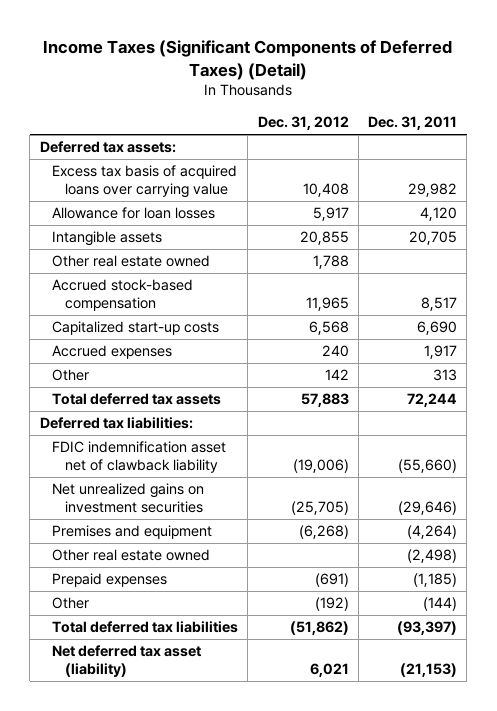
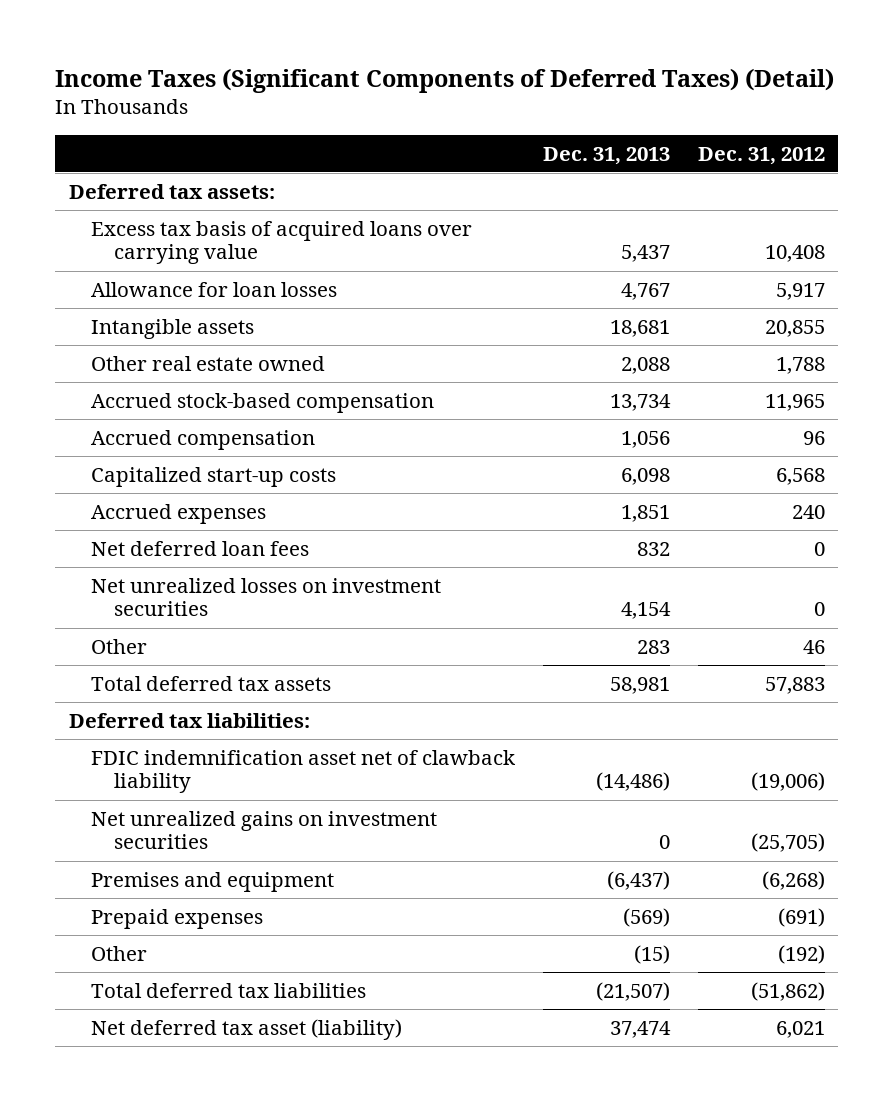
[368,116,458,131] Dec. 31, 2011 -> none
none -> [543,146,671,165] Dec. 31, 2013
none -> [91,429,316,450] Accrued compensation
none -> [91,540,310,556] Net deferred loan fees
none -> [91,577,442,617] Net unrealized losses on investment securities
[324,369,349,381] 142 -> [802,639,825,654] 46
[52,549,211,562] Other real estate owned -> none

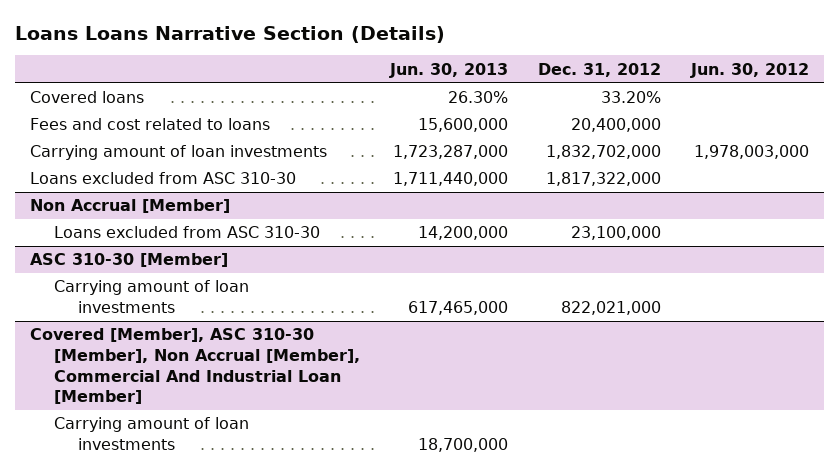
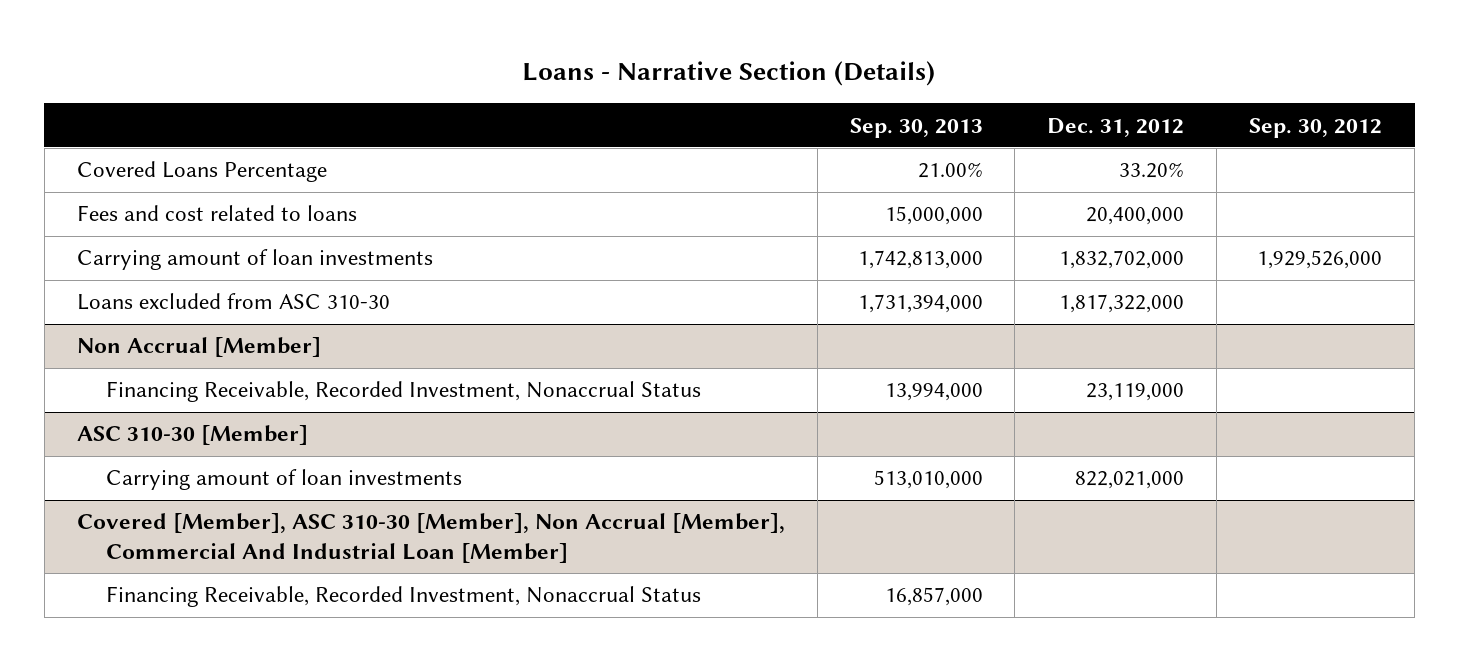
[14,25,445,43] Loans Loans Narrative Section (Details) -> [522,61,936,87] Loans - Narrative Section (Details)
[389,62,509,78] Jun. 30, 2013 -> none
[690,62,810,78] Jun. 30, 2012 -> none
none -> [849,117,983,138] Sep. 30, 2013
none -> [1249,117,1383,138] Sep. 30, 2012
[29,91,144,104] Covered loans -> [76,161,327,183] Covered Loans Percentage
[54,226,321,239] Loans excluded from ASC 310-30 -> none
none -> [106,381,702,403] Financing Receivable, Recorded Investment, Nonaccrual Status
[54,417,250,450] Carrying amount of loan investments -> none
none -> [106,586,702,608] Financing Receivable, Recorded Investment, Nonaccrual Status

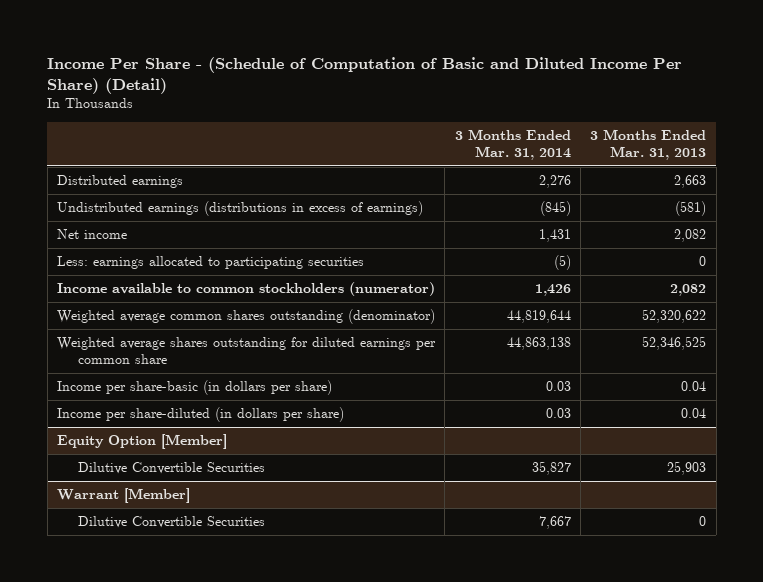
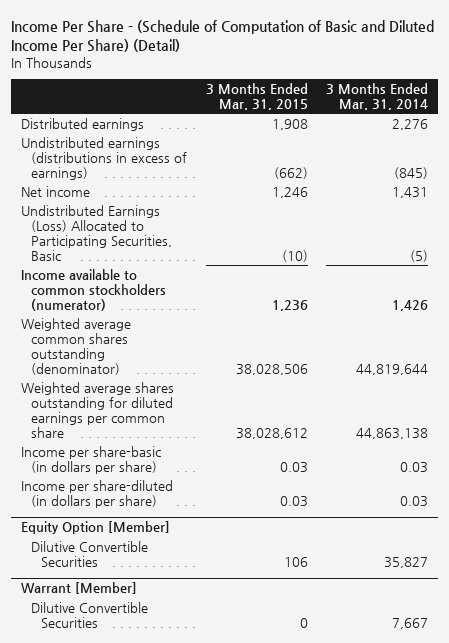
[590,129,707,160] 3 Months Ended Mar. 31, 2013 -> none
none -> [205,82,308,110] 3 Months Ended Mar. 31, 2015
[57,256,365,270] Less: earnings allocated to participating securities -> [20,204,172,262] Undistributed Earnings (Loss) Allocated to Participating Securities, Basic

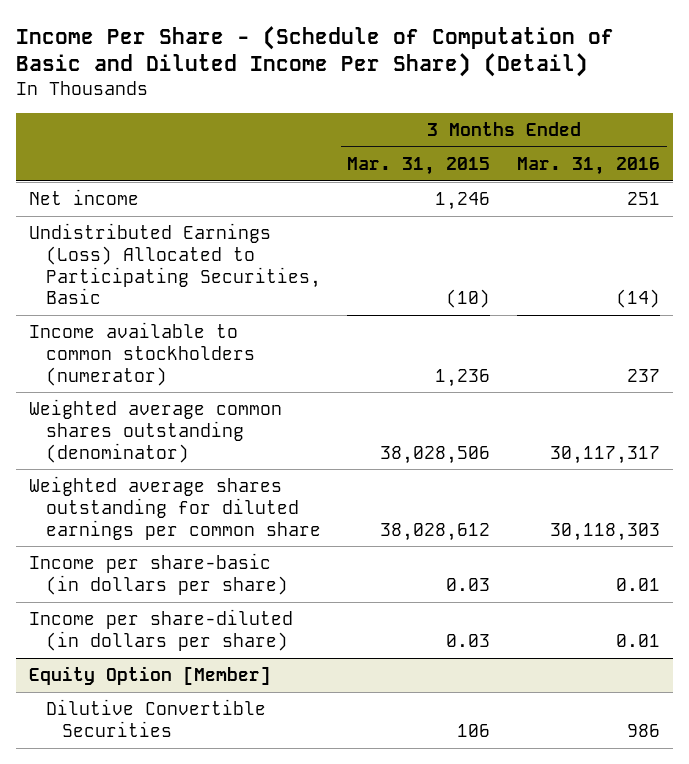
[326,82,429,110] 3 Months Ended Mar. 31, 2014 -> none
none -> [516,157,660,176] Mar. 31, 2016
[20,117,144,131] Distributed earnings -> none
[20,136,187,180] Undistributed earnings (distributions in excess of earnings) -> none
[20,582,137,595] Warrant [Member] -> none
[30,601,148,628] Dilutive Convertible Securities -> none

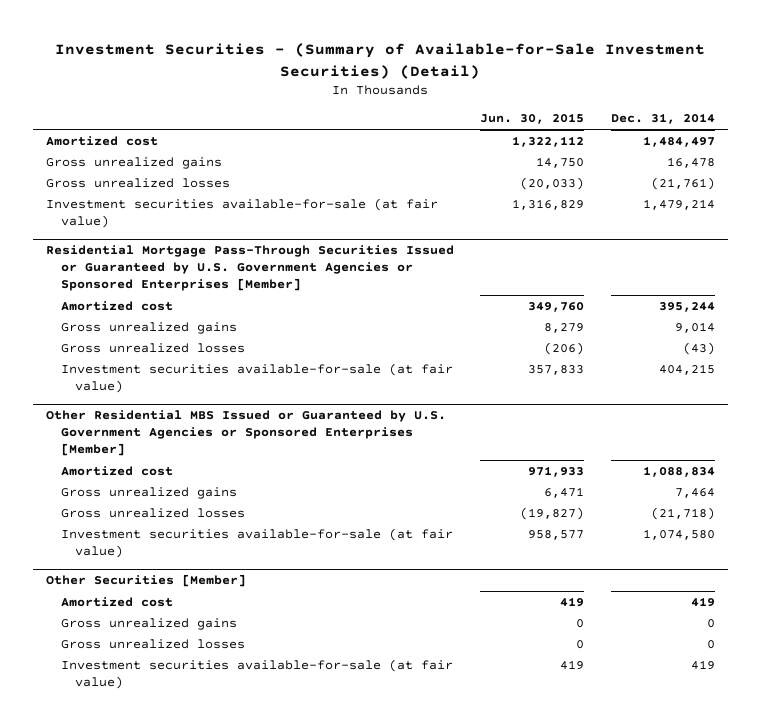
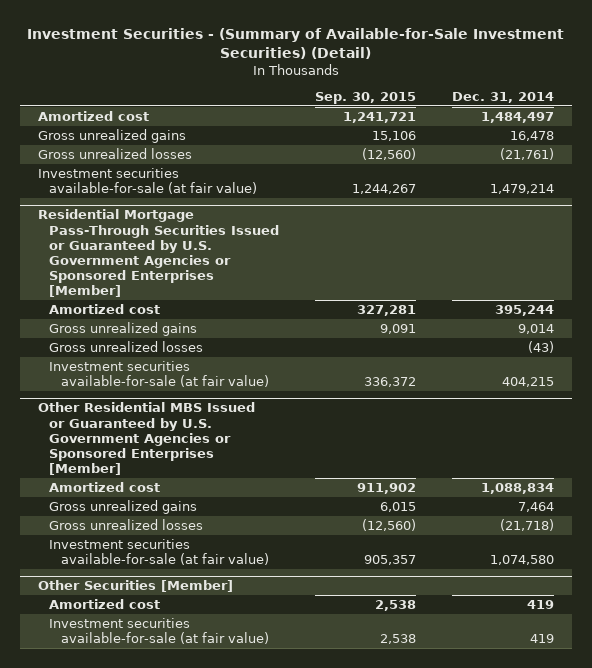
[480,113,585,125] Jun. 30, 2015 -> none
none -> [315,91,417,104] Sep. 30, 2015
[60,617,237,630] Gross unrealized gains -> none
[60,638,245,649] Gross unrealized losses -> none

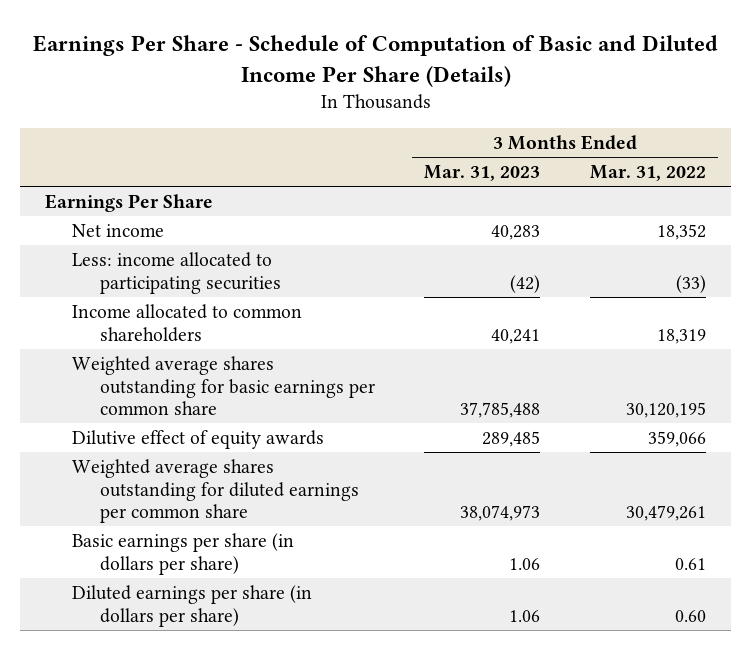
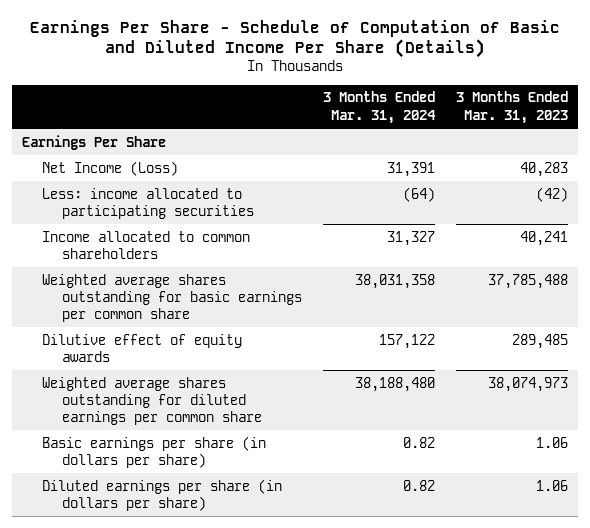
[589,164,706,181] Mar. 31, 2022 -> none
none -> [322,91,436,124] 3 Months Ended Mar. 31, 2024
[72,223,165,237] Net income -> [42,160,179,176] Net Income (Loss)

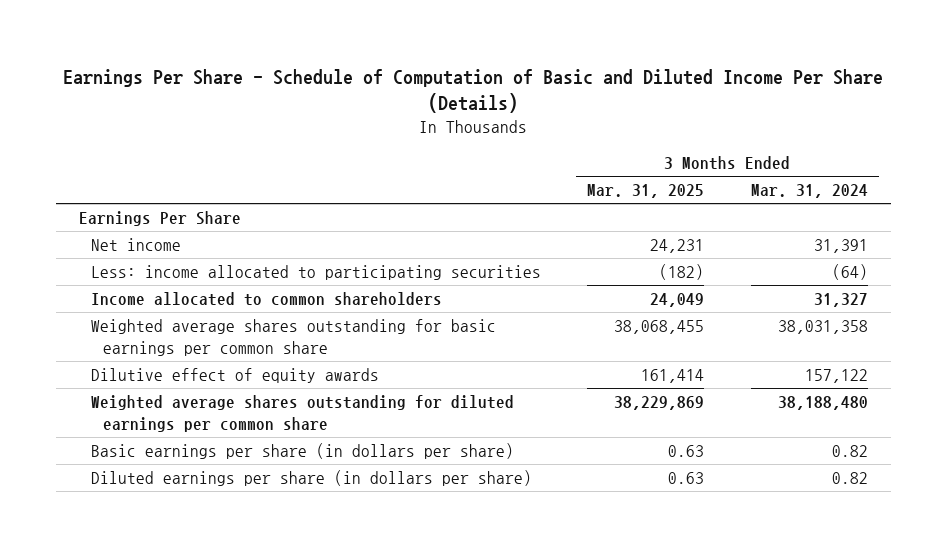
[455,91,568,124] 3 Months Ended Mar. 31, 2023 -> none
none -> [587,184,705,199] Mar. 31, 2025
[42,160,179,176] Net Income (Loss) -> [91,237,182,251] Net income

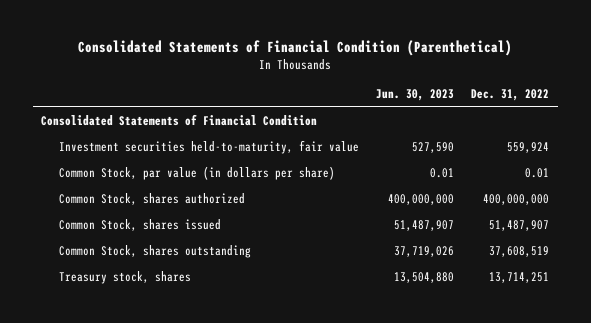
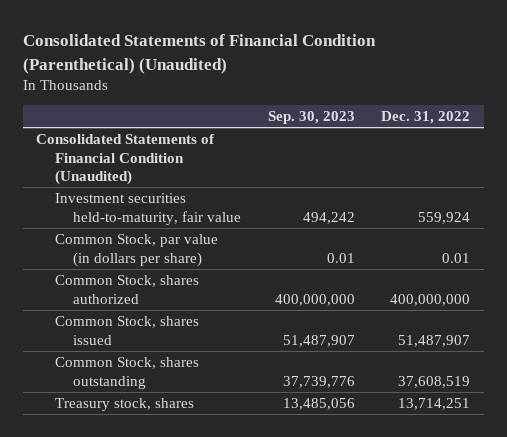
[78,39,513,56] Consolidated Statements of Financial Condition (Parenthetical) -> [23,34,377,74] Consolidated Statements of Financial Condition (Parenthetical) (Unaudited)
[376,89,455,102] Jun. 30, 2023 -> none
none -> [267,110,355,124] Sep. 30, 2023
[41,114,318,127] Consolidated Statements of Financial Condition -> [36,133,216,186] Consolidated Statements of Financial Condition (Unaudited)

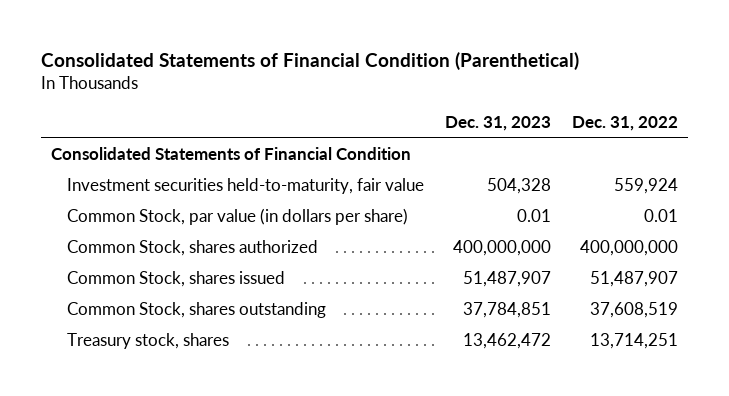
[23,34,377,74] Consolidated Statements of Financial Condition (Parenthetical) (Unaudited) -> [40,51,579,70] Consolidated Statements of Financial Condition (Parenthetical)
[267,110,355,124] Sep. 30, 2023 -> none
none -> [445,115,552,131] Dec. 31, 2023
[36,133,216,186] Consolidated Statements of Financial Condition (Unaudited) -> [51,146,412,160] Consolidated Statements of Financial Condition

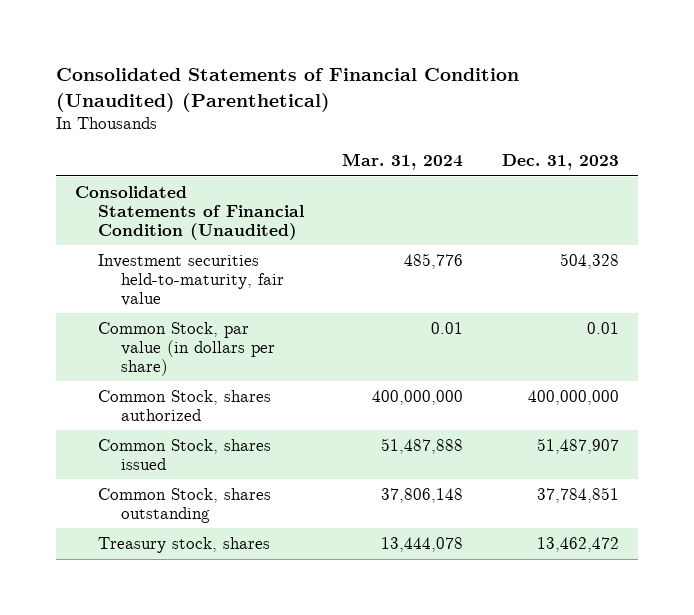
[40,51,579,70] Consolidated Statements of Financial Condition (Parenthetical) -> [55,68,519,112] Consolidated Statements of Financial Condition (Unaudited) (Parenthetical)
[571,115,678,131] Dec. 31, 2022 -> none
none -> [342,153,464,171] Mar. 31, 2024
[51,146,412,160] Consolidated Statements of Financial Condition -> [75,185,304,240] Consolidated Statements of Financial Condition (Unaudited)

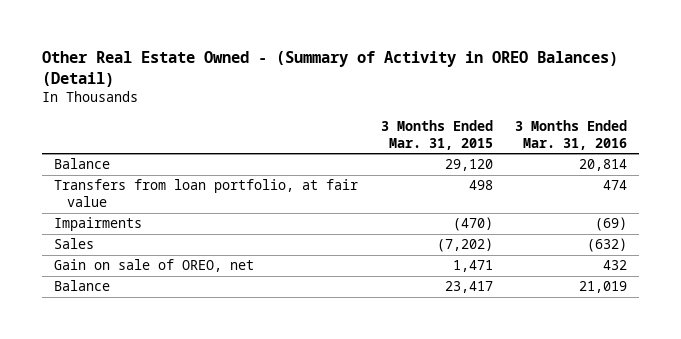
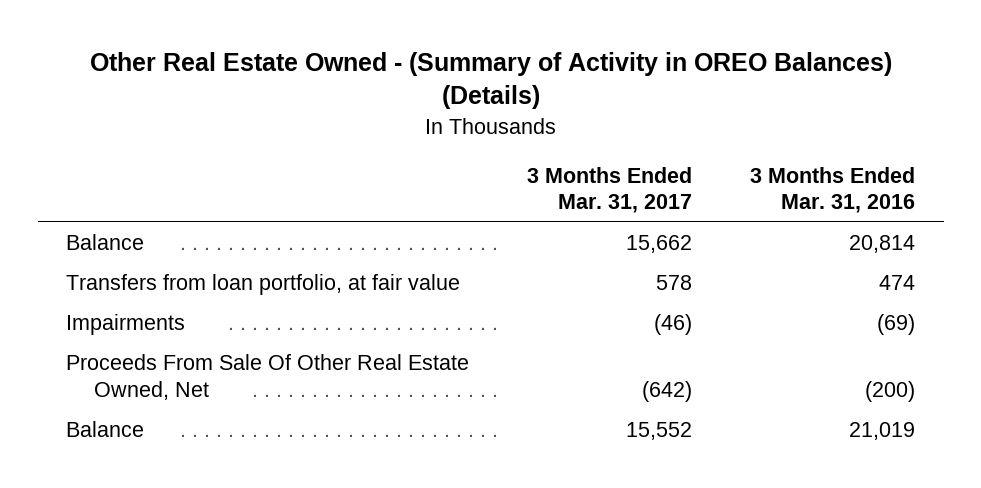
[42,51,619,88] Other Real Estate Owned - (Summary of Activity in OREO Balances) (Detail) -> [89,51,892,110] Other Real Estate Owned - (Summary of Activity in OREO Balances) (Details)
[380,119,493,150] 3 Months Ended Mar. 31, 2015 -> none
none -> [527,166,693,214] 3 Months Ended Mar. 31, 2017
[53,238,94,250] Sales -> none
[53,259,254,273] Gain on sale of OREO, net -> none
none -> [66,354,470,401] Proceeds From Sale Of Other Real Estate Owned, Net

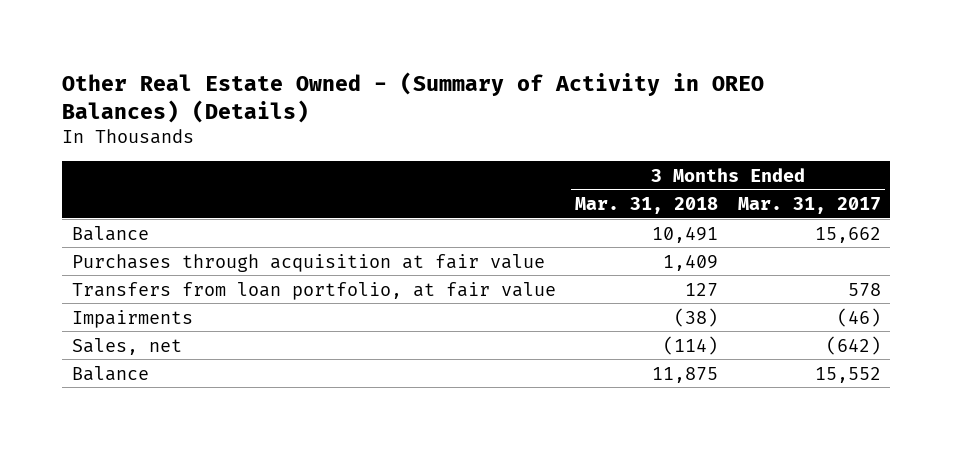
[749,166,915,214] 3 Months Ended Mar. 31, 2016 -> none
none -> [575,197,719,215] Mar. 31, 2018
none -> [72,253,546,272] Purchases through acquisition at fair value
[66,354,470,401] Proceeds From Sale Of Other Real Estate Owned, Net -> [72,337,183,355] Sales, net

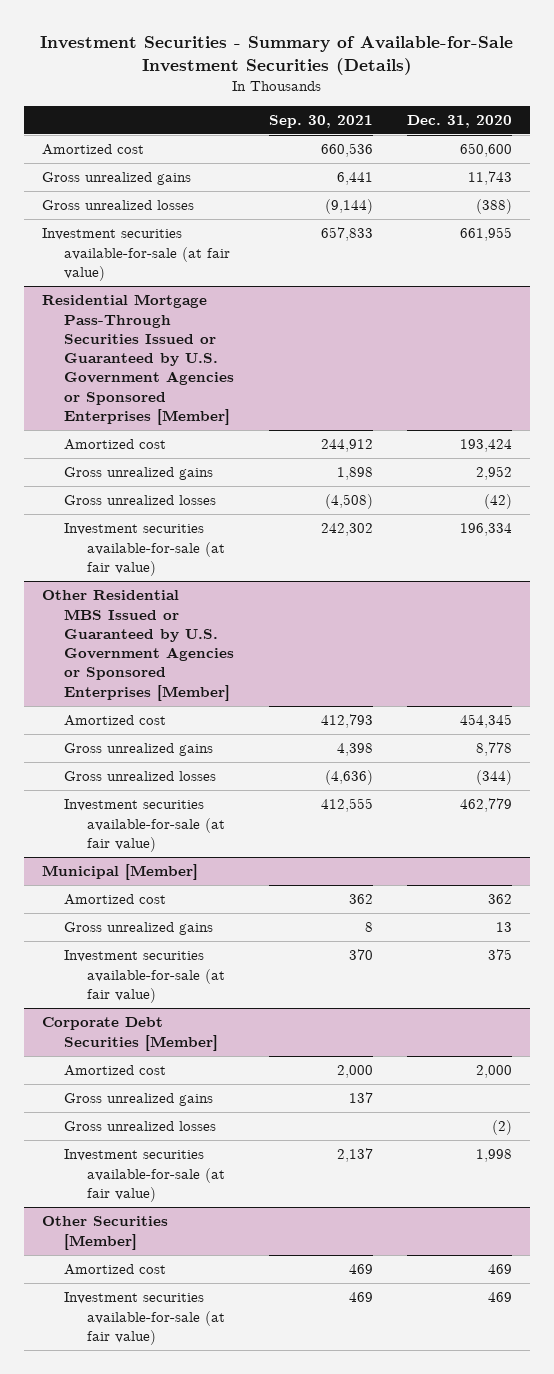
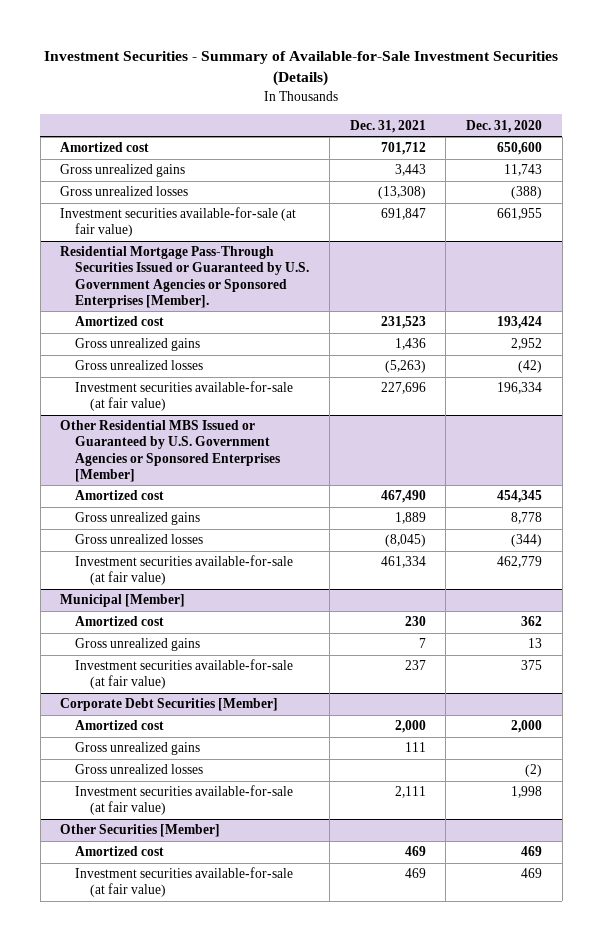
[268,114,373,128] Sep. 30, 2021 -> none
none -> [349,119,426,133] Dec. 31, 2021
[41,294,235,425] Residential Mortgage Pass-Through Securities Issued or Guaranteed by U.S. Government Agencies or Sponsored Enterprises [Member] -> [60,246,310,308] Residential Mortgage Pass-Through Securities Issued or Guaranteed by U.S. Government Agencies or Sponsored Enterprises [Member].

